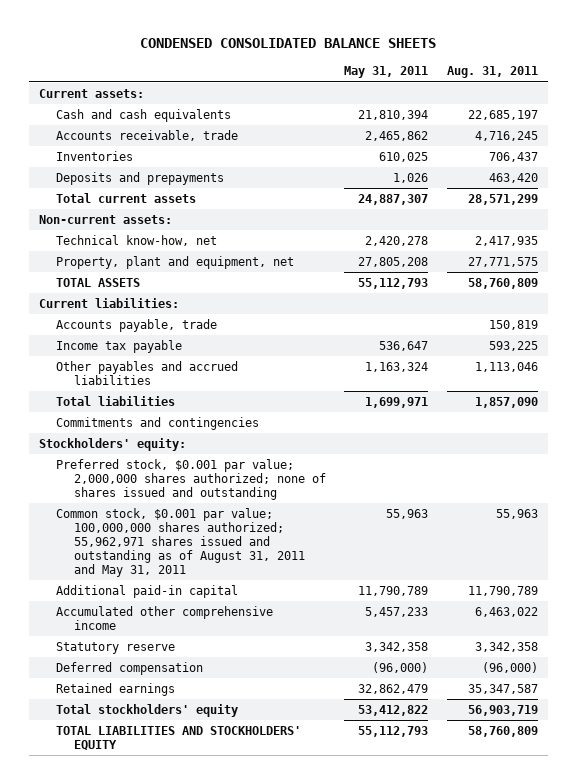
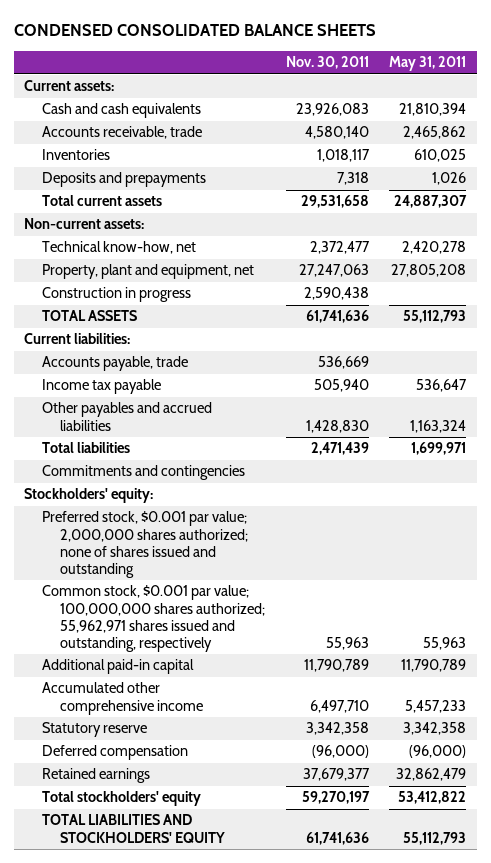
[447,66,539,79] Aug. 31, 2011 -> none
none -> [285,56,369,70] Nov. 30, 2011
none -> [42,287,192,303] Construction in progress
[56,508,305,578] Common stock, $0.001 par value; 100,000,000 shares authorized; 55,962,971 shares issued and outstanding as of August 31, 2011 and May 31, 2011 -> [42,585,266,653] Common stock, $0.001 par value; 100,000,000 shares authorized; 55,962,971 shares issued and outstanding, respectively

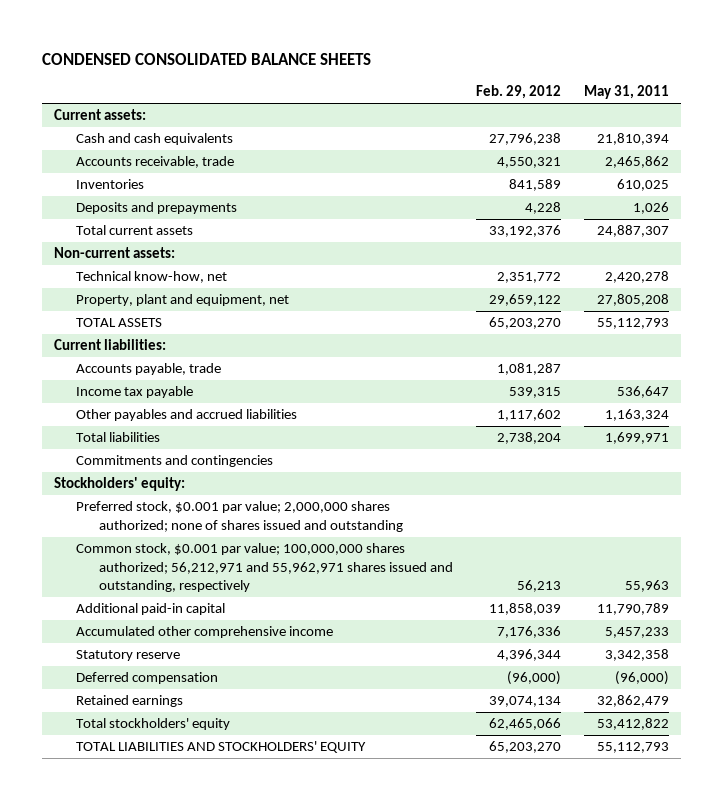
[285,56,369,70] Nov. 30, 2011 -> none
none -> [476,85,562,100] Feb. 29, 2012
[42,287,192,303] Construction in progress -> none
[42,585,266,653] Common stock, $0.001 par value; 100,000,000 shares authorized; 55,962,971 shares issued and outstanding, respectively -> [76,543,453,593] Common stock, $0.001 par value; 100,000,000 shares authorized; 56,212,971 and 55,962,971 shares issued and outstanding, respectively

